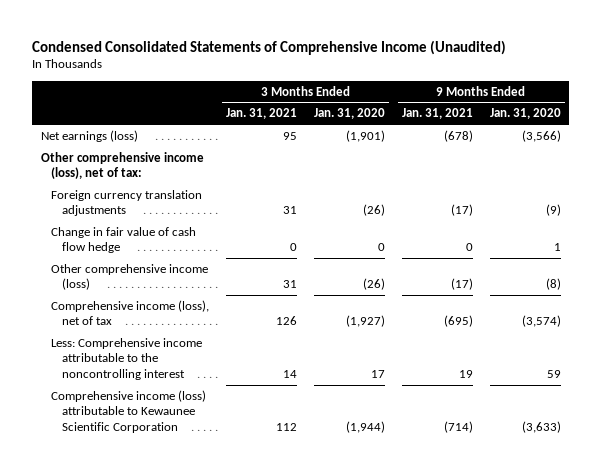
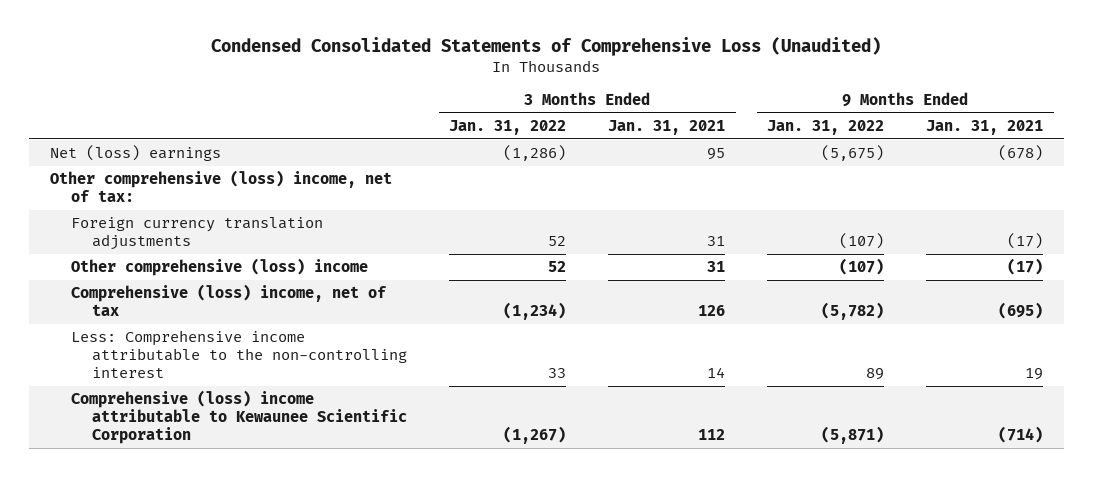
[32,39,507,55] Condensed Consolidated Statements of Comprehensive Income (Unaudited) -> [211,36,882,56] Condensed Consolidated Statements of Comprehensive Loss (Unaudited)
[314,108,386,120] Jan. 31, 2020 -> none
[489,108,561,120] Jan. 31, 2020 -> none
none -> [449,120,567,136] Jan. 31, 2022
none -> [767,120,885,136] Jan. 31, 2022
[40,129,138,142] Net earnings (loss) -> [49,145,221,162] Net (loss) earnings
[40,151,204,180] Other comprehensive income (loss), net of tax: -> [49,170,392,203] Other comprehensive (loss) income, net of tax:
[51,226,197,254] Change in fair value of cash flow hedge -> none
[51,263,209,291] Other comprehensive income (loss) -> [70,258,368,277] Other comprehensive (loss) income
[51,299,210,326] Comprehensive income (loss), net of tax -> [70,284,387,317] Comprehensive (loss) income, net of tax
[51,337,203,381] Less: Comprehensive income attributable to the noncontrolling interest -> [70,330,408,379] Less: Comprehensive income attributable to the non-controlling interest
[51,389,207,434] Comprehensive income (loss) attributable to Kewaunee Scientific Corporation -> [70,390,408,445] Comprehensive (loss) income attributable to Kewaunee Scientific Corporation

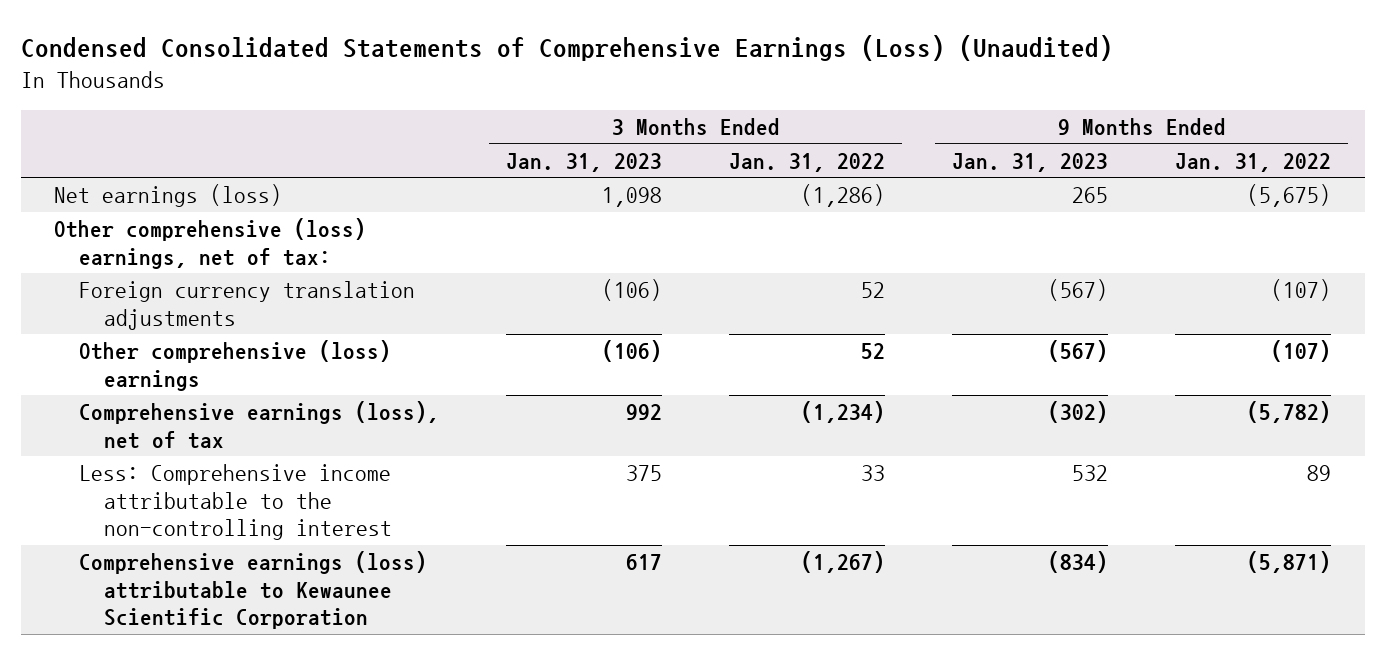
[211,36,882,56] Condensed Consolidated Statements of Comprehensive Loss (Unaudited) -> [20,35,1113,62] Condensed Consolidated Statements of Comprehensive Earnings (Loss) (Unaudited)
[608,120,726,136] Jan. 31, 2021 -> none
[926,120,1044,136] Jan. 31, 2021 -> none
none -> [506,152,663,172] Jan. 31, 2023
none -> [952,152,1109,172] Jan. 31, 2023
[49,145,221,162] Net (loss) earnings -> [54,184,283,208] Net earnings (loss)
[49,170,392,203] Other comprehensive (loss) income, net of tax: -> [54,218,367,269] Other comprehensive (loss) earnings, net of tax:
[70,258,368,277] Other comprehensive (loss) income -> [79,340,392,391] Other comprehensive (loss) earnings
[70,284,387,317] Comprehensive (loss) income, net of tax -> [79,401,440,449] Comprehensive earnings (loss), net of tax
[70,390,408,445] Comprehensive (loss) income attributable to Kewaunee Scientific Corporation -> [79,551,428,629] Comprehensive earnings (loss) attributable to Kewaunee Scientific Corporation

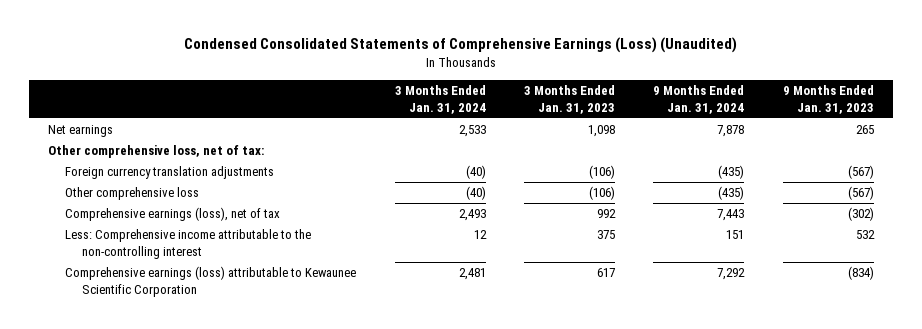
[729,152,886,172] Jan. 31, 2022 -> none
[1175,152,1332,172] Jan. 31, 2022 -> none
none -> [394,85,486,115] 3 Months Ended Jan. 31, 2024
none -> [653,85,745,115] 9 Months Ended Jan. 31, 2024
[54,184,283,208] Net earnings (loss) -> [48,125,114,138] Net earnings
[54,218,367,269] Other comprehensive (loss) earnings, net of tax: -> [48,145,265,159] Other comprehensive loss, net of tax:
[79,340,392,391] Other comprehensive (loss) earnings -> [65,187,200,201] Other comprehensive loss

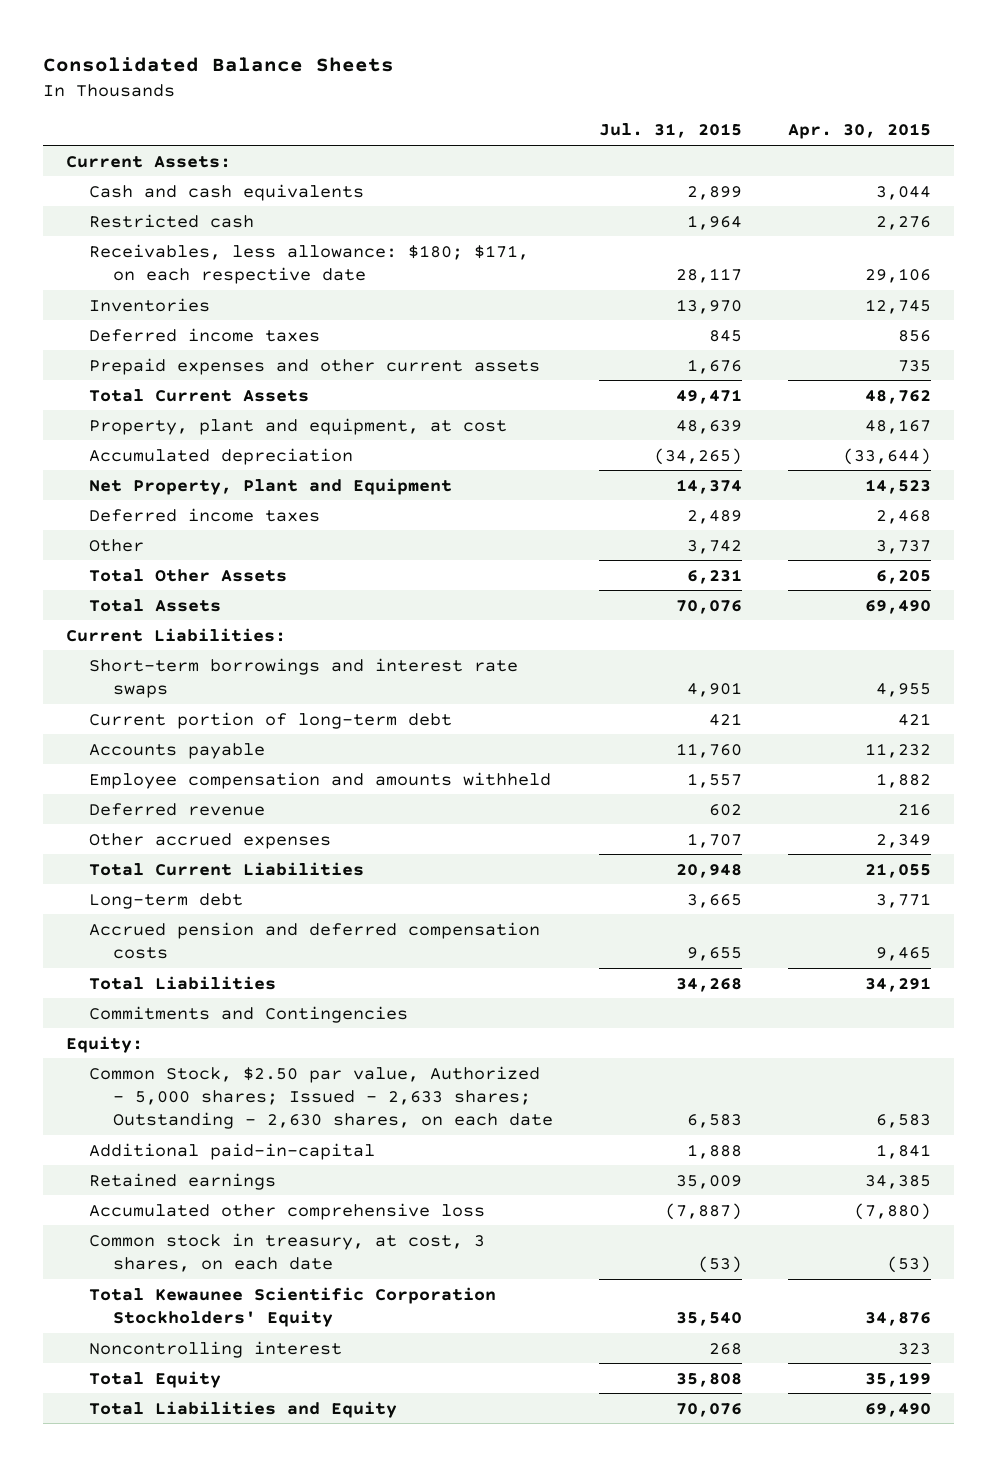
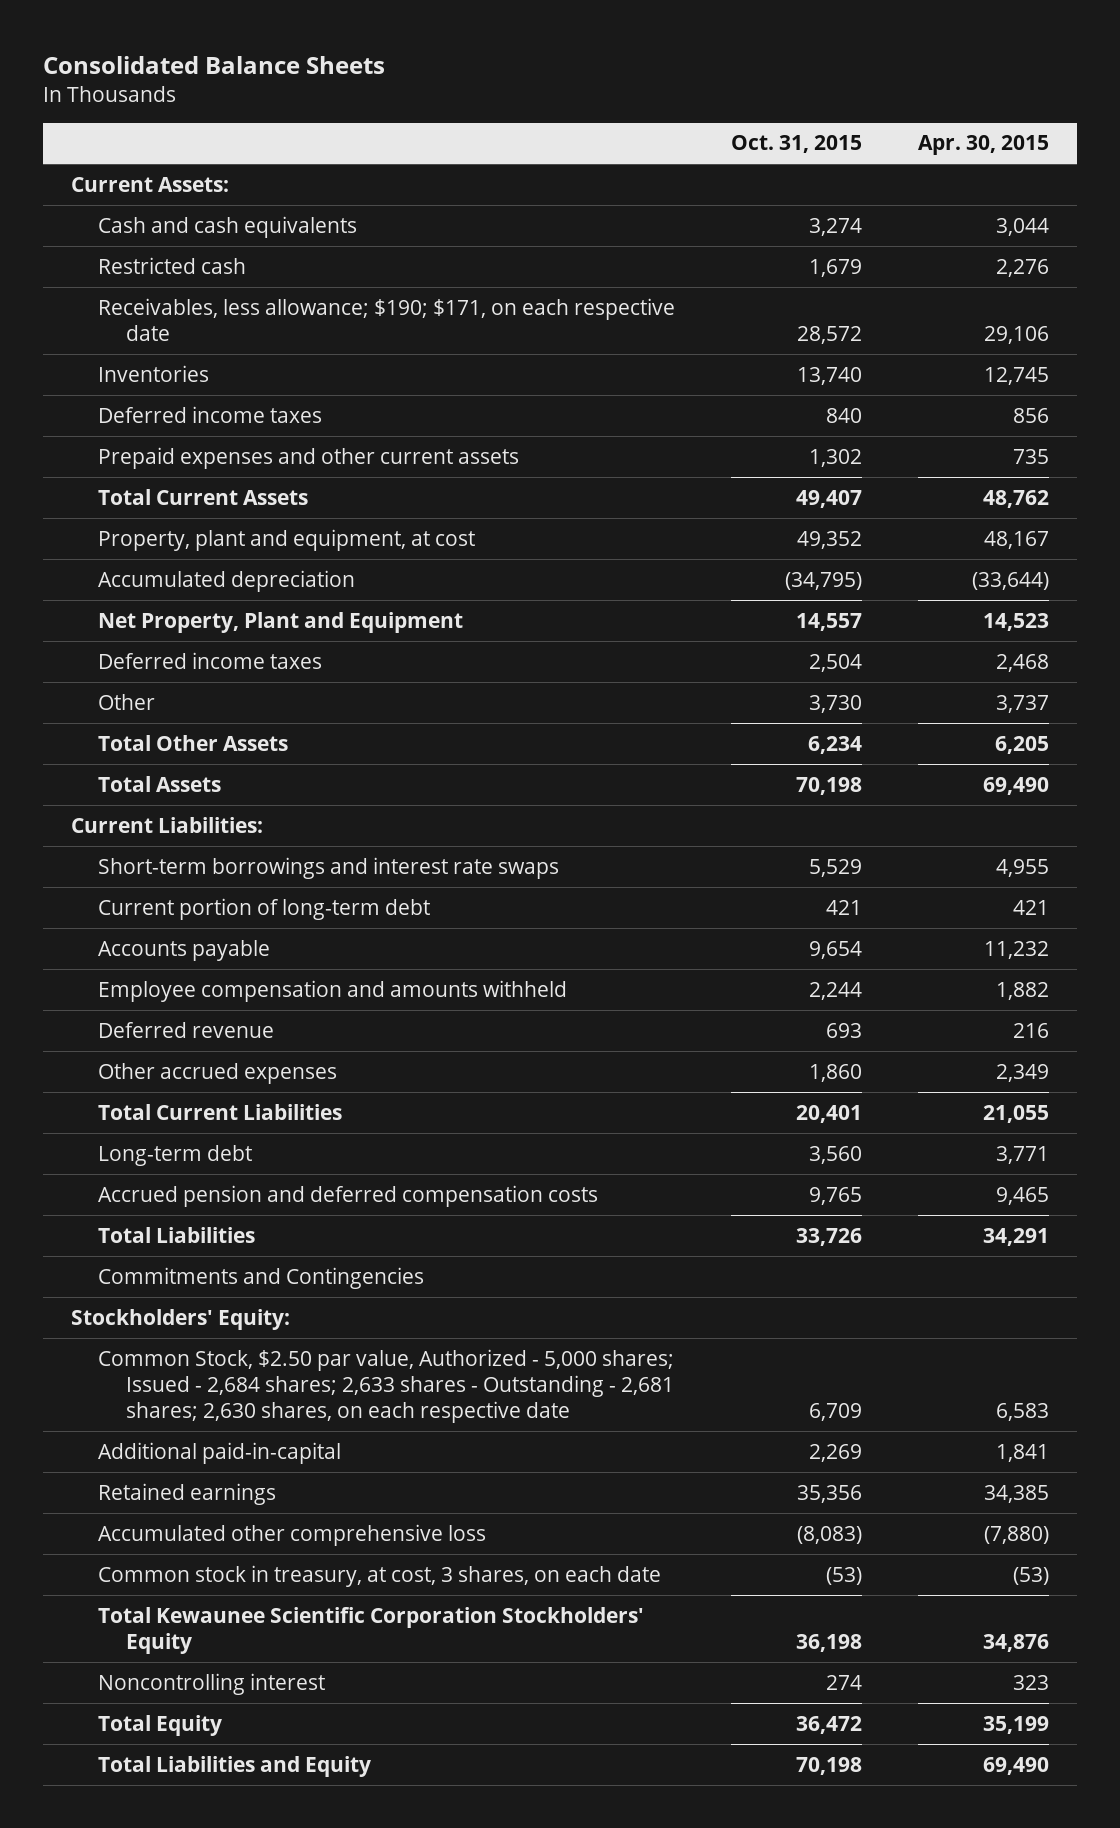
[598,123,742,139] Jul. 31, 2015 -> none
none -> [731,135,863,154] Oct. 31, 2015
[89,243,530,285] Receivables, less allowance: $180; $171, on each respective date -> [98,297,676,342] Receivables, less allowance; $190; $171, on each respective date
[65,1035,143,1053] Equity: -> [70,1308,290,1330] Stockholders' Equity:
[89,1065,553,1130] Common Stock, $2.50 par value, Authorized - 5,000 shares; Issued - 2,633 shares; Outstanding - 2,630 shares, on each date -> [98,1348,675,1424] Common Stock, $2.50 par value, Authorized - 5,000 shares; Issued - 2,684 shares; 2,633 shares - Outstanding - 2,681 shares; 2,630 shares, on each respective date

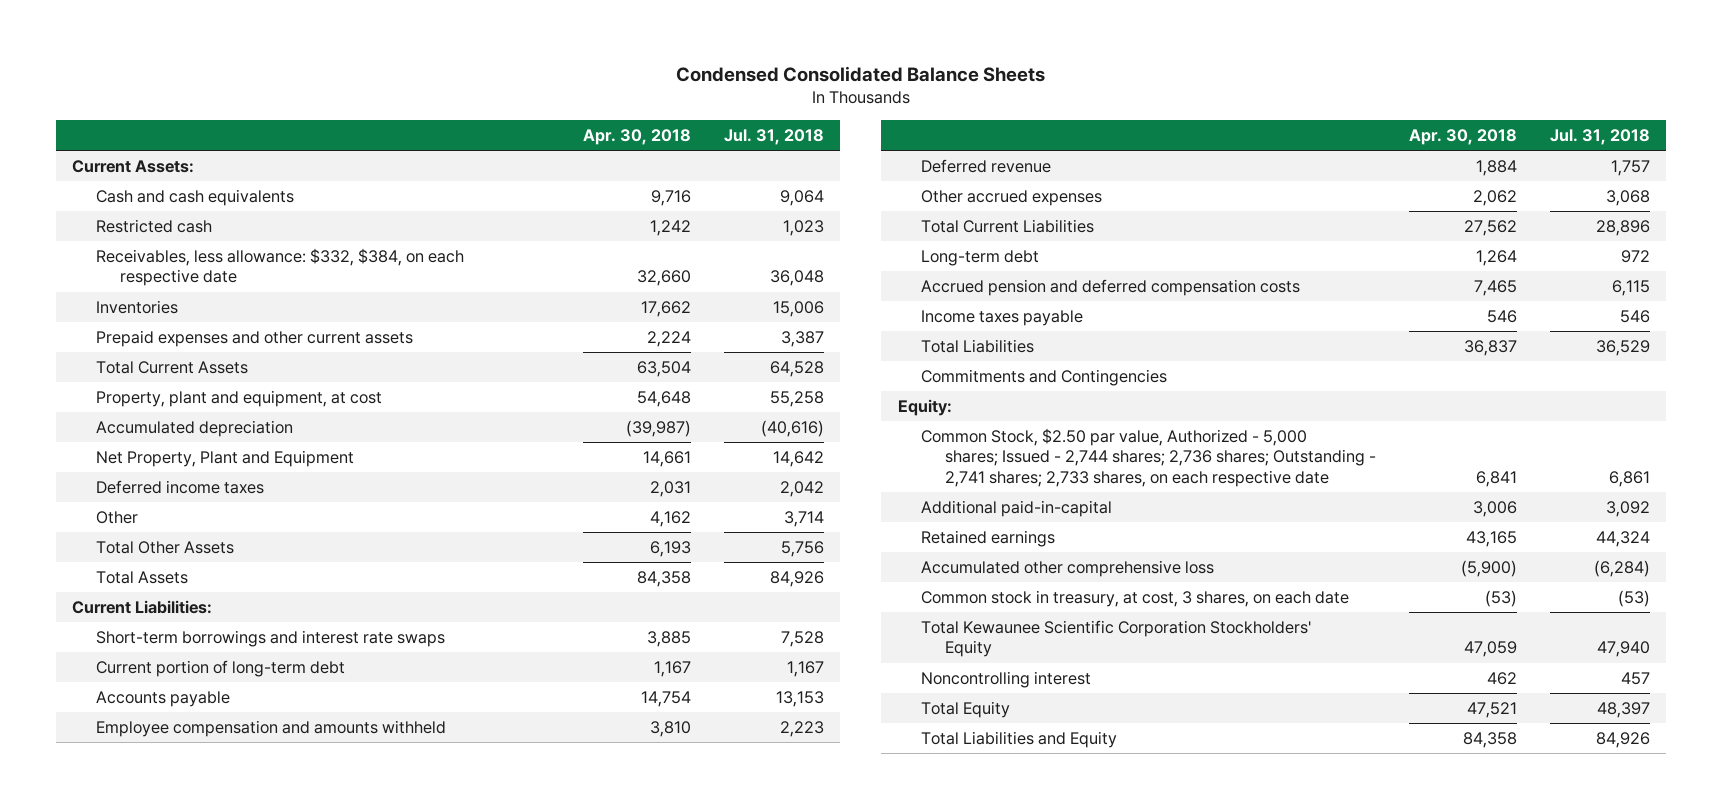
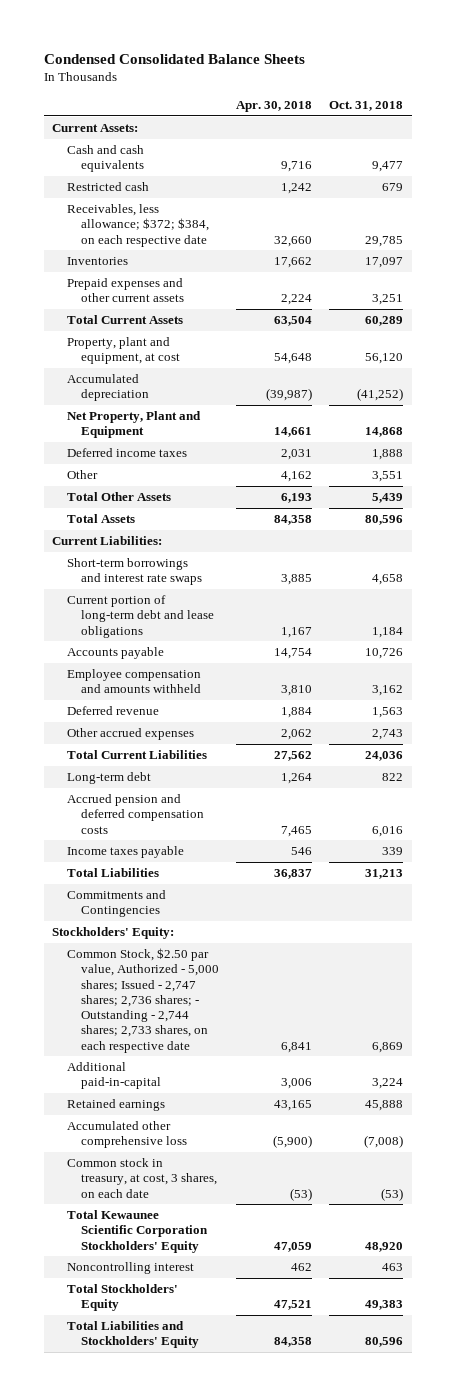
[724,128,825,145] Jul. 31, 2018 -> none
none -> [329,101,404,112] Oct. 31, 2018
[95,248,464,287] Receivables, less allowance: $332, $384, on each respective date -> [66,203,210,247] Receivables, less allowance; $372; $384, on each respective date
[95,660,345,678] Current portion of long-term debt -> [66,594,215,638] Current portion of long-term debt and lease obligations
[897,399,952,417] Equity: -> [52,926,175,939] Stockholders' Equity:
[921,428,1377,487] Common Stock, $2.50 par value, Authorized - 5,000 shares; Issued - 2,744 shares; 2,736 shares; Outstanding - 2,741 shares; 2,733 shares, on each respective date -> [66,947,220,1053] Common Stock, $2.50 par value, Authorized - 5,000 shares; Issued - 2,747 shares; 2,736 shares; - Outstanding - 2,744 shares; 2,733 shares, on each respective date
[921,701,1011,719] Total Equity -> [66,1283,178,1312] Total Stockholders' Equity
[921,731,1118,749] Total Liabilities and Equity -> [66,1320,200,1349] Total Liabilities and Stockholders' Equity

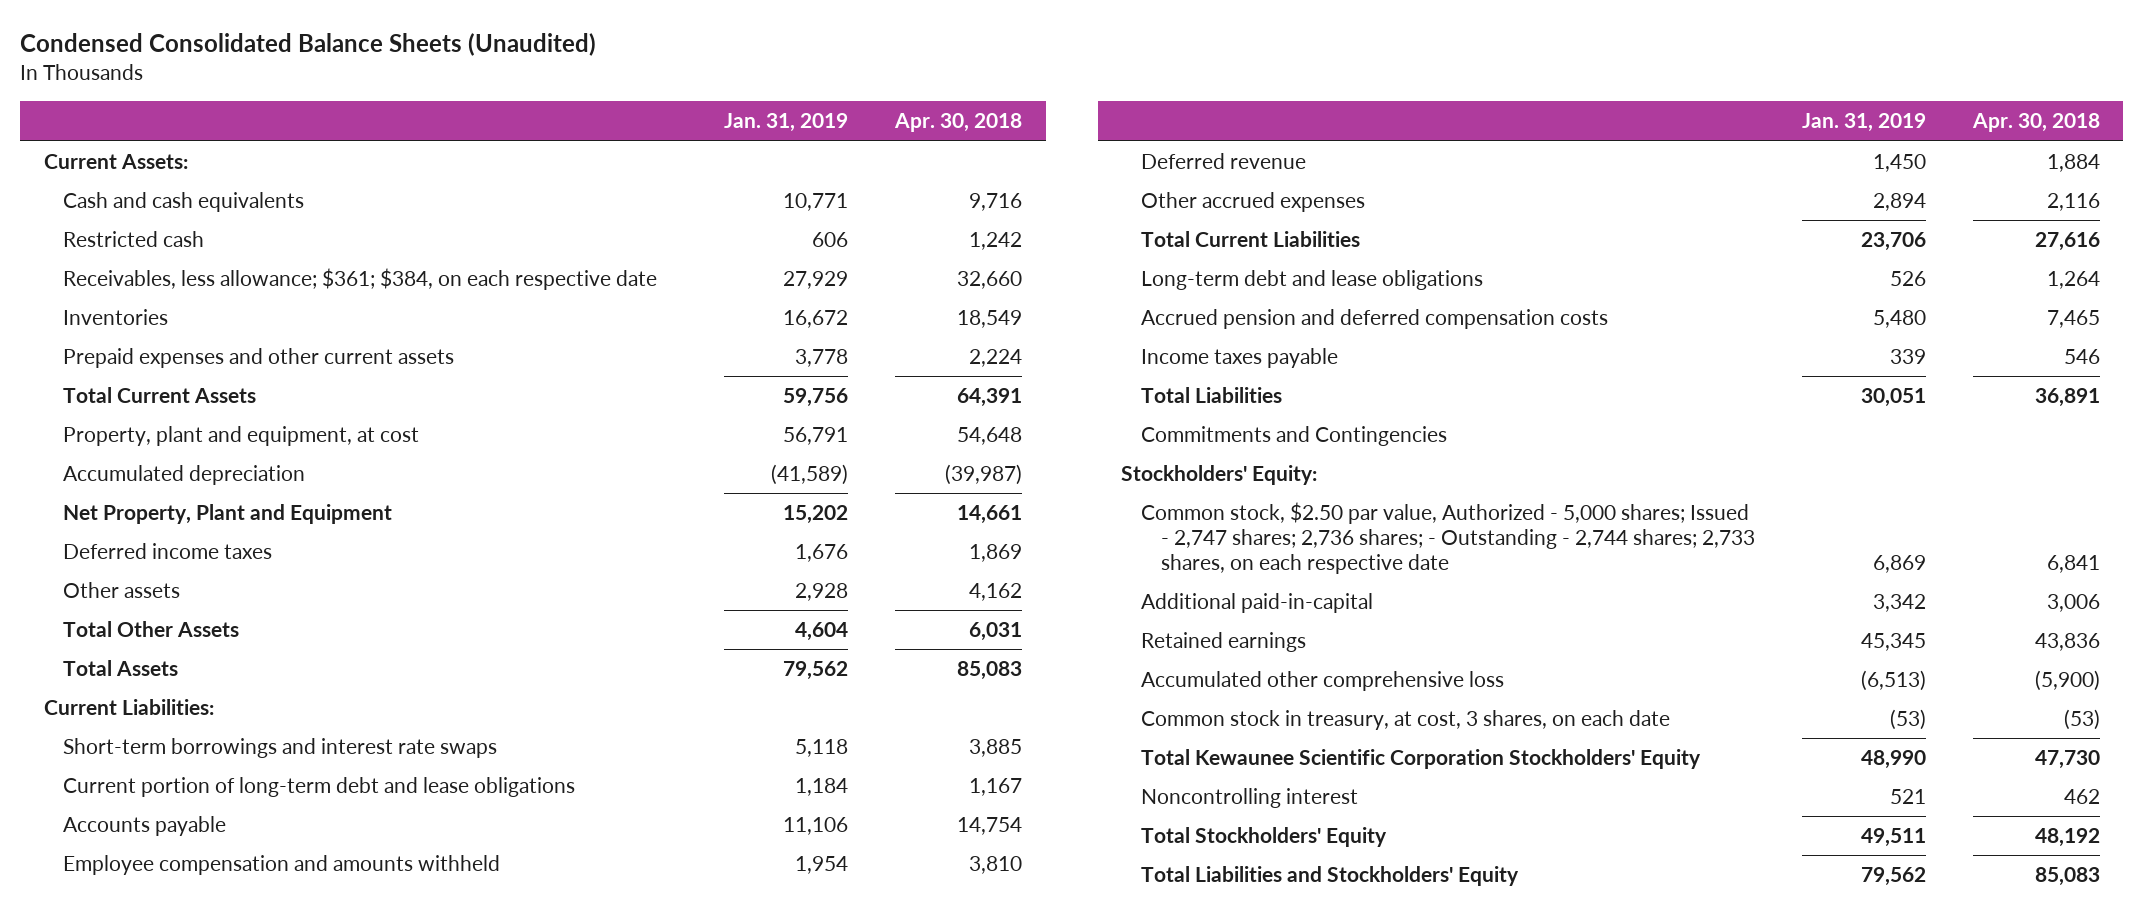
[43,53,305,64] Condensed Consolidated Balance Sheets -> [20,33,597,57] Condensed Consolidated Balance Sheets (Unaudited)
[329,101,404,112] Oct. 31, 2018 -> none
none -> [724,113,849,133] Jan. 31, 2019
[66,203,210,247] Receivables, less allowance; $372; $384, on each respective date -> [63,268,658,291] Receivables, less allowance; $361; $384, on each respective date
[274,256,313,268] 17,662 -> [957,310,1023,329] 18,549
[274,315,313,326] 63,504 -> [957,388,1023,408] 64,391
[281,448,313,460] 2,031 -> [969,544,1023,563] 1,869
[66,469,98,479] Other -> [63,582,181,599] Other assets
[281,492,313,503] 6,193 -> [969,622,1023,642] 6,031
[274,514,313,525] 84,358 -> [957,661,1023,681] 85,083
[281,728,313,740] 2,062 -> [2046,193,2100,212] 2,116
[274,750,313,761] 27,562 -> [2034,232,2100,252] 27,616
[66,771,151,784] Long-term debt -> [1140,270,1483,291] Long-term debt and lease obligations
[274,868,313,879] 36,837 -> [2034,388,2100,408] 36,891
[66,947,220,1053] Common Stock, $2.50 par value, Authorized - 5,000 shares; Issued - 2,747 shares; 2,736 shares; - Outstanding - 2,744 shares; 2,733 shares, on each respective date -> [1140,502,1755,574] Common stock, $2.50 par value, Authorized - 5,000 shares; Issued - 2,747 shares; 2,736 shares; - Outstanding - 2,744 shares; 2,733 shares, on each respective date
[274,1099,313,1111] 43,165 -> [2034,633,2100,652] 43,836
[274,1241,313,1252] 47,059 -> [2034,750,2100,770] 47,730
[274,1300,313,1311] 47,521 -> [2034,828,2100,848] 48,192
[274,1337,313,1348] 84,358 -> [2034,867,2100,887] 85,083

